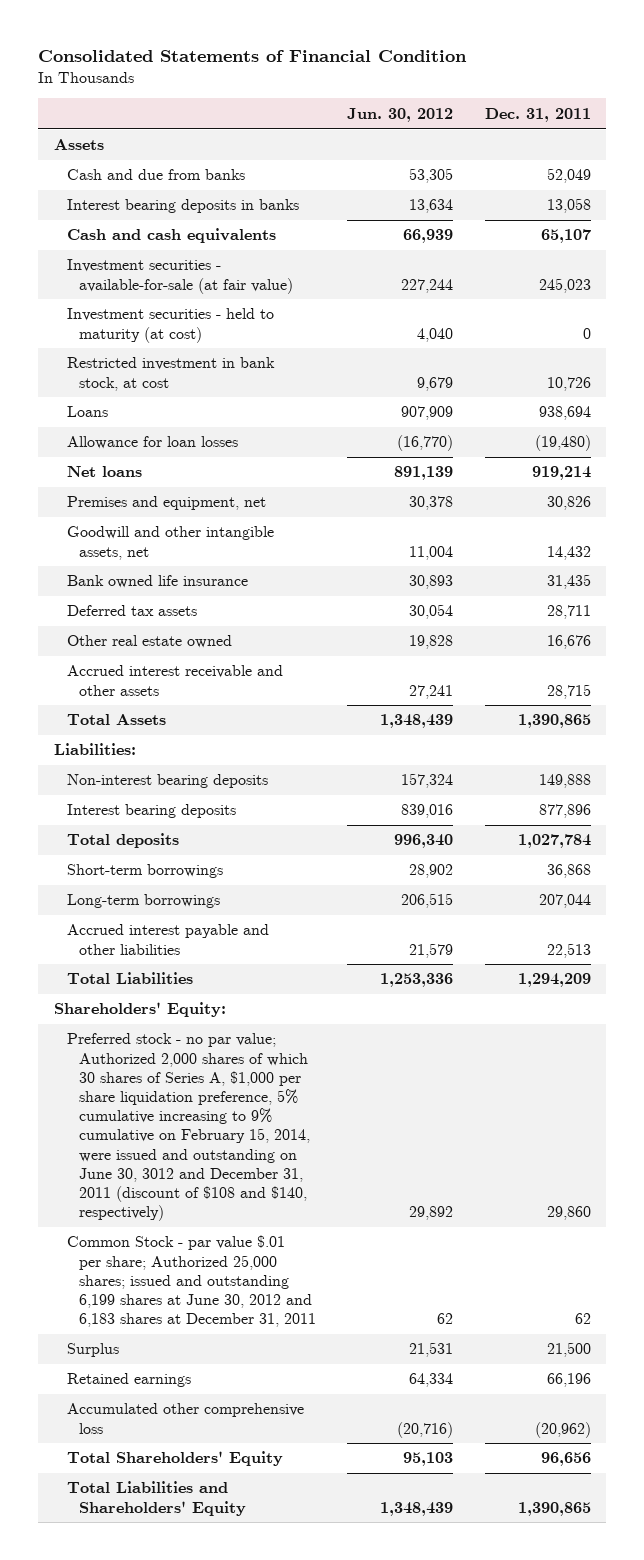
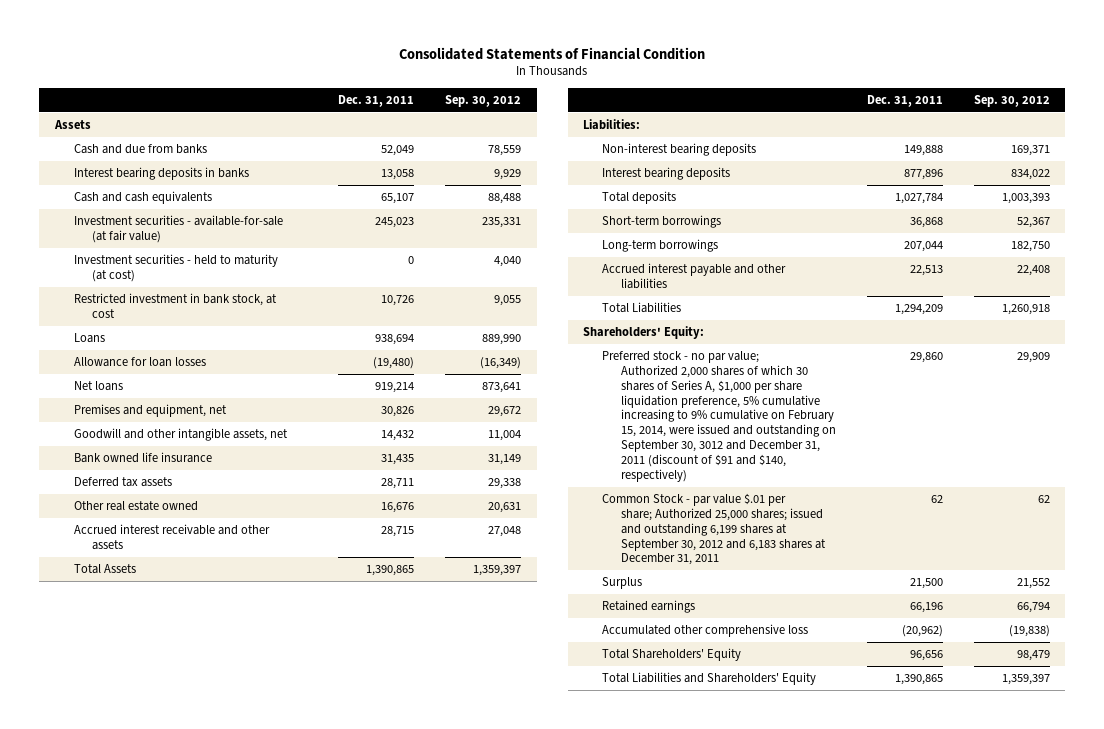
[347,107,454,122] Jun. 30, 2012 -> none
none -> [445,94,522,107] Sep. 30, 2012
[66,1033,311,1222] Preferred stock - no par value; Authorized 2,000 shares of which 30 shares of Series A, $1,000 per share liquidation preference, 5% cumulative increasing to 9% cumulative on February 15, 2014, were issued and outstanding on June 30, 3012 and December 31, 2011 (discount of $108 and $140, respectively) -> [601,350,836,482] Preferred stock - no par value; Authorized 2,000 shares of which 30 shares of Series A, $1,000 per share liquidation preference, 5% cumulative increasing to 9% cumulative on February 15, 2014, were issued and outstanding on September 30, 3012 and December 31, 2011 (discount of $91 and $140, respectively)
[66,1235,317,1328] Common Stock - par value $.01 per share; Authorized 25,000 shares; issued and outstanding 6,199 shares at June 30, 2012 and 6,183 shares at December 31, 2011 -> [601,492,826,566] Common Stock - par value $.01 per share; Authorized 25,000 shares; issued and outstanding 6,199 shares at September 30, 2012 and 6,183 shares at December 31, 2011

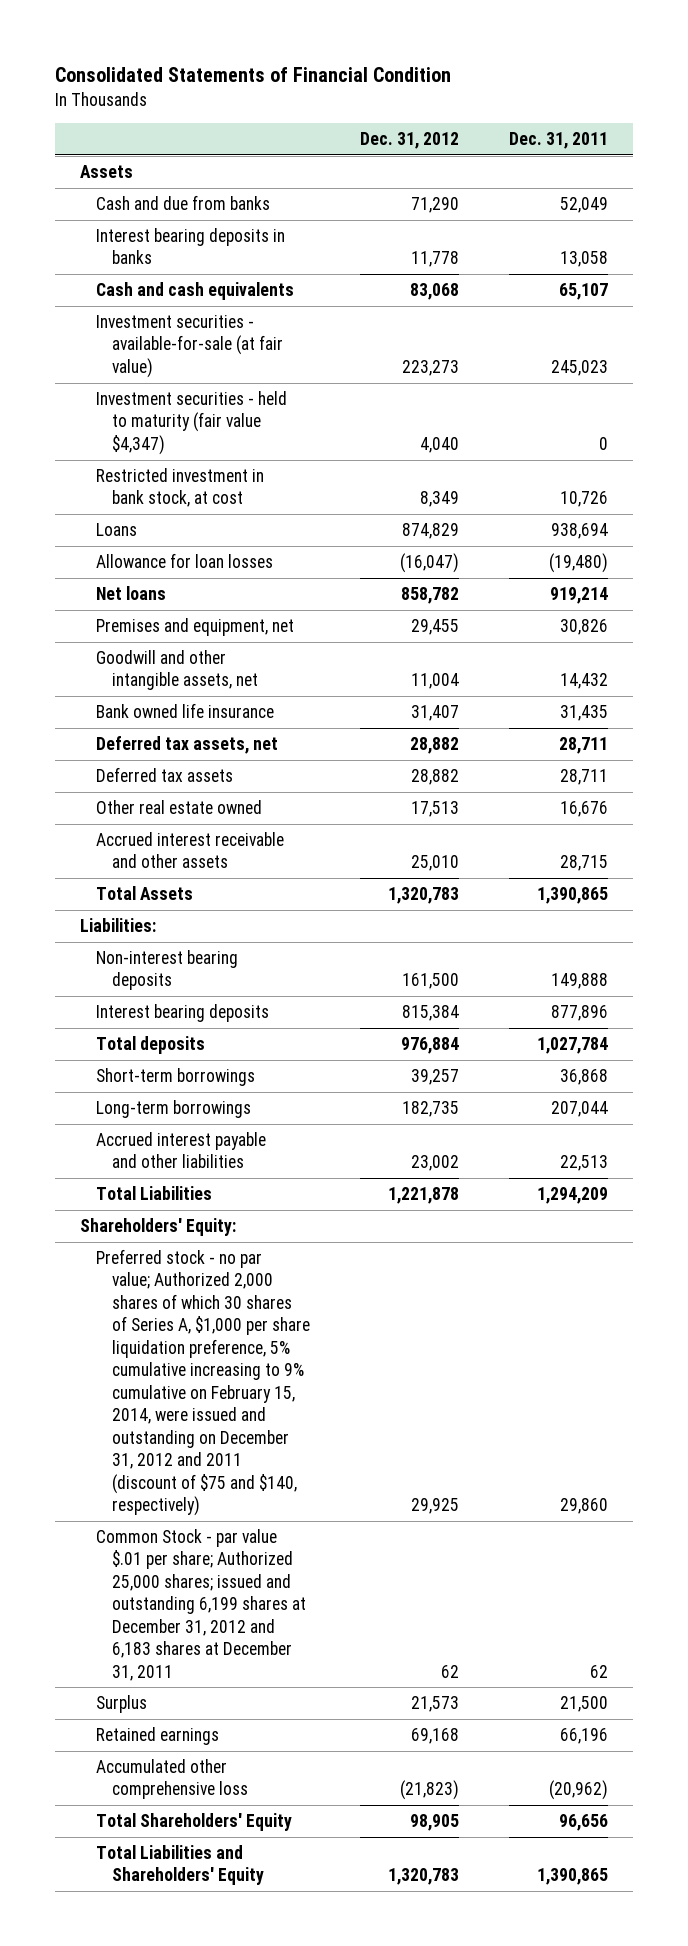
[445,94,522,107] Sep. 30, 2012 -> none
none -> [359,132,459,150] Dec. 31, 2012
[73,253,278,282] Investment securities - held to maturity (at cost) -> [95,391,287,455] Investment securities - held to maturity (fair value $4,347)
none -> [95,736,278,755] Deferred tax assets, net
[601,350,836,482] Preferred stock - no par value; Authorized 2,000 shares of which 30 shares of Series A, $1,000 per share liquidation preference, 5% cumulative increasing to 9% cumulative on February 15, 2014, were issued and outstanding on September 30, 3012 and December 31, 2011 (discount of $91 and $140, respectively) -> [95,1249,310,1517] Preferred stock - no par value; Authorized 2,000 shares of which 30 shares of Series A, $1,000 per share liquidation preference, 5% cumulative increasing to 9% cumulative on February 15, 2014, were issued and outstanding on December 31, 2012 and 2011 (discount of $75 and $140, respectively)
[601,492,826,566] Common Stock - par value $.01 per share; Authorized 25,000 shares; issued and outstanding 6,199 shares at September 30, 2012 and 6,183 shares at December 31, 2011 -> [95,1529,306,1681] Common Stock - par value $.01 per share; Authorized 25,000 shares; issued and outstanding 6,199 shares at December 31, 2012 and 6,183 shares at December 31, 2011

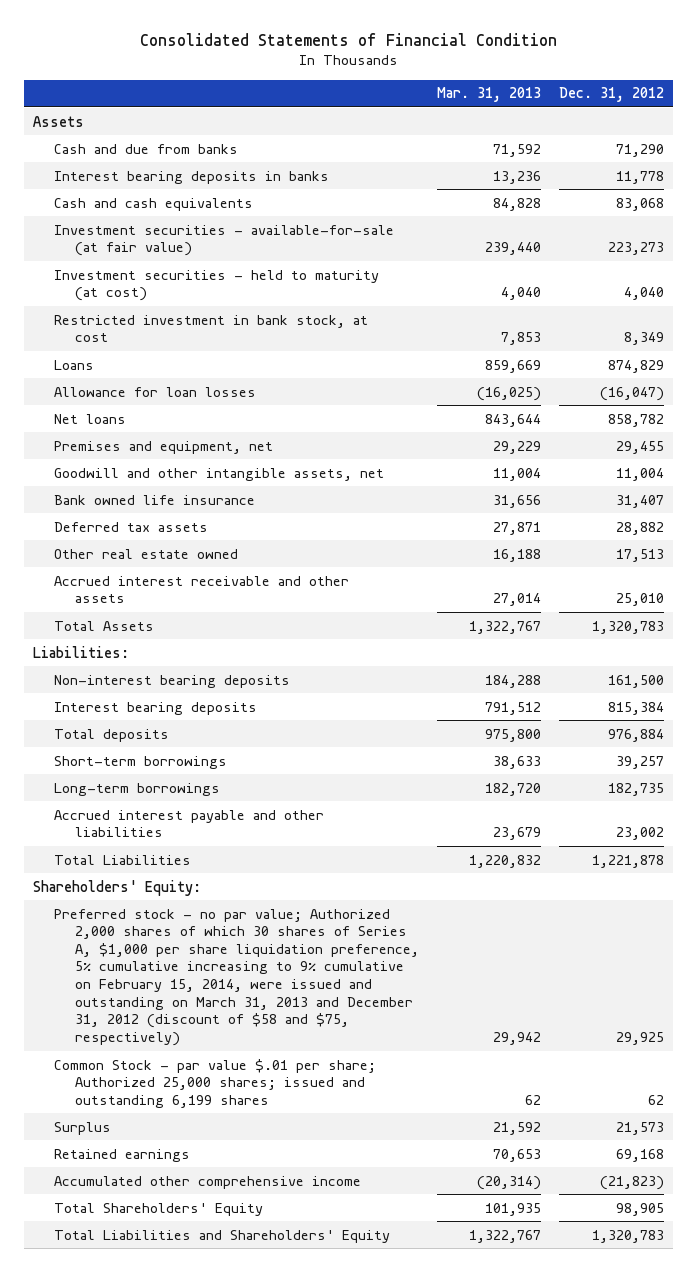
[508,132,608,150] Dec. 31, 2011 -> none
none -> [437,87,542,103] Mar. 31, 2013
[95,391,287,455] Investment securities - held to maturity (fair value $4,347) -> none
none -> [53,269,379,302] Investment securities - held to maturity (at cost)
[95,736,278,755] Deferred tax assets, net -> none
[95,1249,310,1517] Preferred stock - no par value; Authorized 2,000 shares of which 30 shares of Series A, $1,000 per share liquidation preference, 5% cumulative increasing to 9% cumulative on February 15, 2014, were issued and outstanding on December 31, 2012 and 2011 (discount of $75 and $140, respectively) -> [53,908,419,1046] Preferred stock - no par value; Authorized 2,000 shares of which 30 shares of Series A, $1,000 per share liquidation preference, 5% cumulative increasing to 9% cumulative on February 15, 2014, were issued and outstanding on March 31, 2013 and December 31, 2012 (discount of $58 and $75, respectively)
[95,1529,306,1681] Common Stock - par value $.01 per share; Authorized 25,000 shares; issued and outstanding 6,199 shares at December 31, 2012 and 6,183 shares at December 31, 2011 -> [53,1058,376,1108] Common Stock - par value $.01 per share; Authorized 25,000 shares; issued and outstanding 6,199 shares
[95,1759,248,1800] Accumulated other comprehensive loss -> [53,1175,361,1189] Accumulated other comprehensive income

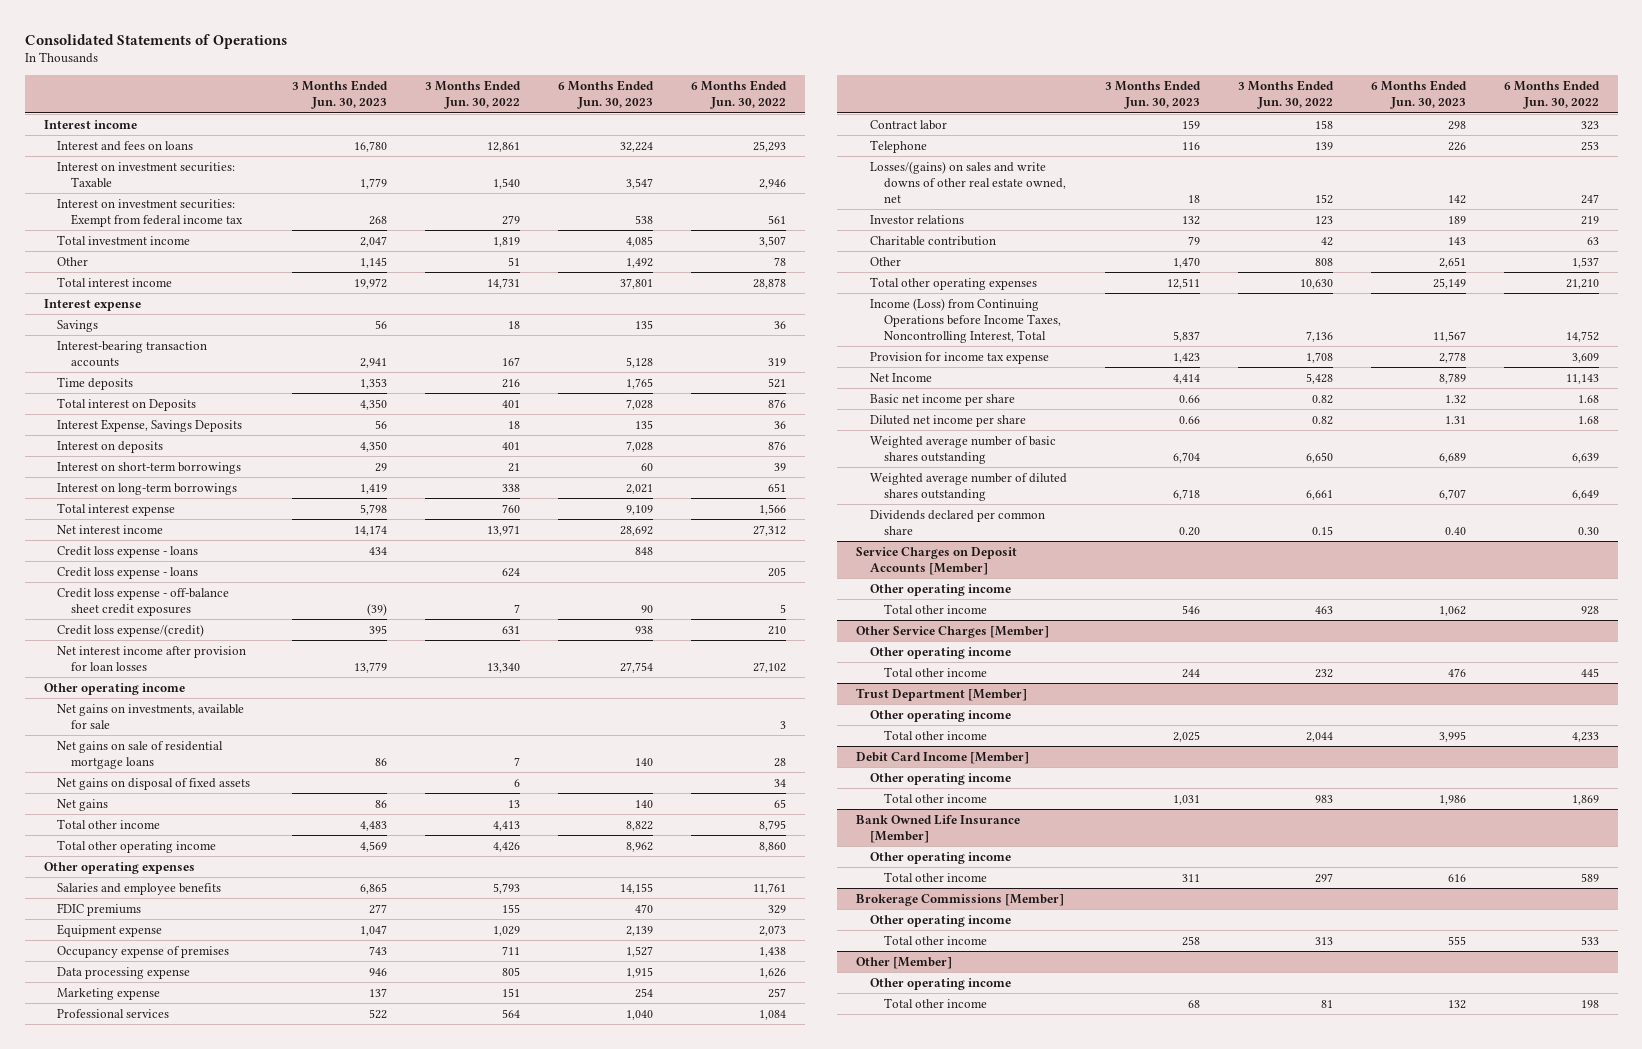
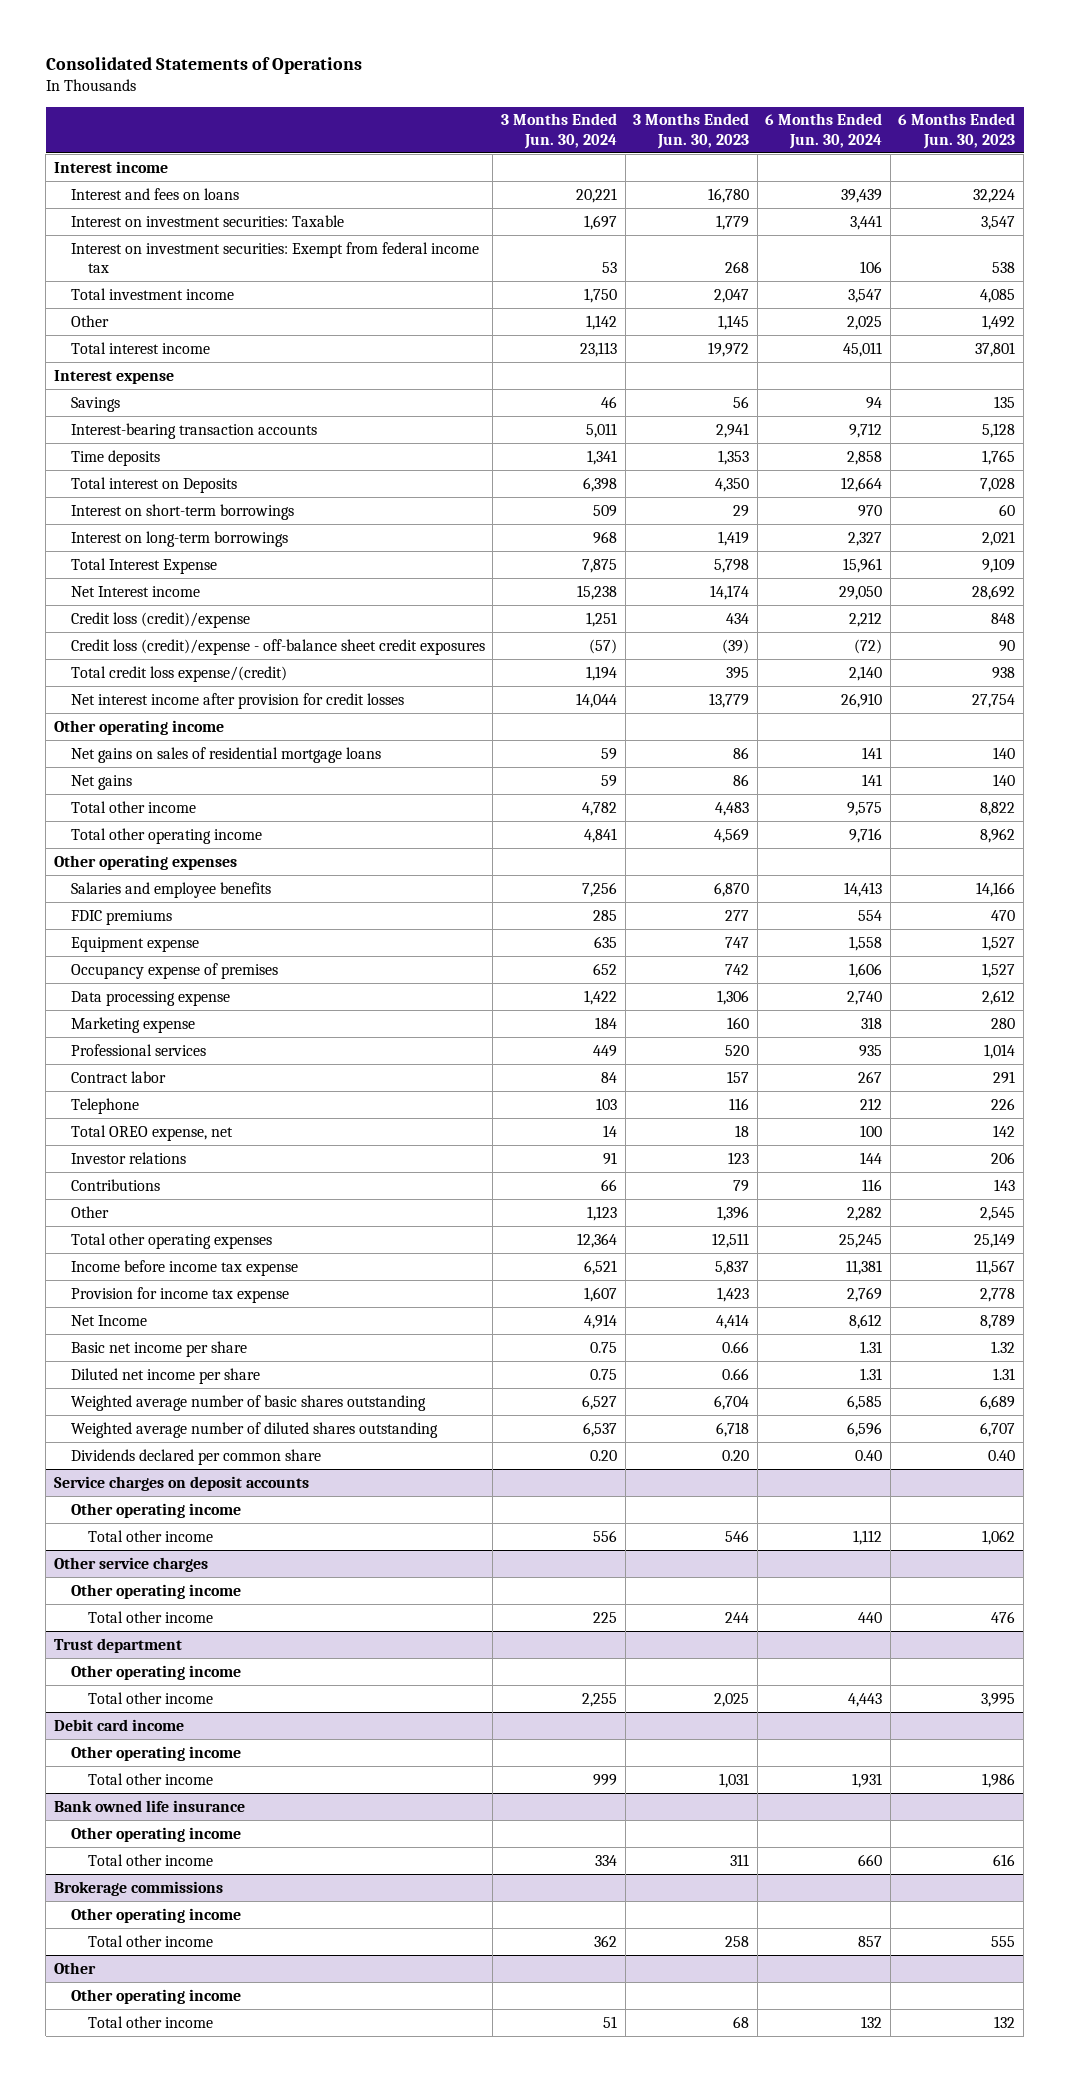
[425,80,522,110] 3 Months Ended Jun. 30, 2022 -> none
[691,80,788,110] 6 Months Ended Jun. 30, 2022 -> none
none -> [500,113,617,149] 3 Months Ended Jun. 30, 2024
none -> [765,113,883,149] 6 Months Ended Jun. 30, 2024
[57,418,243,432] Interest Expense, Savings Deposits -> none
[57,440,164,453] Interest on deposits -> none
[57,566,199,579] Credit loss expense - loans -> none
[57,502,176,516] Total interest expense -> [70,557,217,574] Total Interest Expense
[57,524,164,534] Net interest income -> [70,585,200,597] Net Interest income
[57,545,199,558] Credit loss expense - loans -> [70,611,250,628] Credit loss (credit)/expense
[57,587,230,616] Credit loss expense - off-balance sheet credit exposures -> [70,638,485,655] Credit loss (credit)/expense - off-balance sheet credit exposures
[57,623,205,637] Credit loss expense/(credit) -> [70,665,287,682] Total credit loss expense/(credit)
[57,645,247,671] Net interest income after provision for loan losses -> [70,692,404,709] Net interest income after provision for credit losses
[57,703,245,729] Net gains on investments, available for sale -> none
[57,777,251,790] Net gains on disposal of fixed assets -> none
[57,740,224,769] Net gains on sale of residential mortgage loans -> [70,746,381,763] Net gains on sales of residential mortgage loans
[360,882,388,894] 6,865 -> [714,881,750,897] 6,870
[620,882,654,894] 14,155 -> [976,881,1016,897] 14,166
[360,924,388,936] 1,047 -> [725,936,750,948] 747
[626,925,654,936] 2,139 -> [982,935,1016,951] 1,527
[369,945,388,955] 743 -> [725,963,750,975] 742
[369,967,388,976] 946 -> [717,989,750,1005] 1,306
[626,966,654,978] 1,915 -> [982,989,1016,1005] 2,612
[369,987,388,997] 137 -> [727,1016,750,1029] 160
[635,987,654,998] 254 -> [991,1017,1016,1029] 280
[369,1008,388,1019] 522 -> [725,1044,750,1056] 520
[626,1009,654,1020] 1,040 -> [984,1043,1016,1059] 1,014
[1182,119,1201,129] 159 -> [727,1070,750,1083] 157
[1448,120,1467,130] 298 -> [993,1070,1016,1084] 291
[870,160,1067,204] Losses/(gains) on sales and write downs of other real estate owned, net -> [70,1124,233,1141] Total OREO expense, net
[1182,215,1201,225] 132 -> [728,1151,750,1164] 123
[1448,215,1467,224] 189 -> [991,1151,1016,1164] 206
[870,235,997,246] Charitable contribution -> [70,1178,160,1191] Contributions
[1173,256,1201,268] 1,470 -> [717,1205,750,1221] 1,396
[1439,256,1467,268] 2,651 -> [980,1206,1016,1221] 2,545
[870,297,1062,344] Income (Loss) from Continuing Operations before Income Taxes, Noncontrolling Interest, Total -> [70,1259,298,1276] Income before income tax expense
[856,546,1018,575] Service Charges on Deposit Accounts [Member] -> [53,1475,309,1491] Service charges on deposit accounts
[856,625,1050,638] Other Service Charges [Member] -> [53,1556,208,1572] Other service charges
[856,687,1028,701] Trust Department [Member] -> [53,1637,182,1653] Trust department
[856,751,1030,764] Debit Card Income [Member] -> [53,1718,184,1731] Debit card income
[856,814,1021,843] Bank Owned Life Insurance [Member] -> [53,1799,245,1812] Bank owned life insurance
[856,893,1065,906] Brokerage Commissions [Member] -> [53,1880,223,1896] Brokerage commissions
[856,956,953,969] Other [Member] -> [53,1961,96,1974] Other

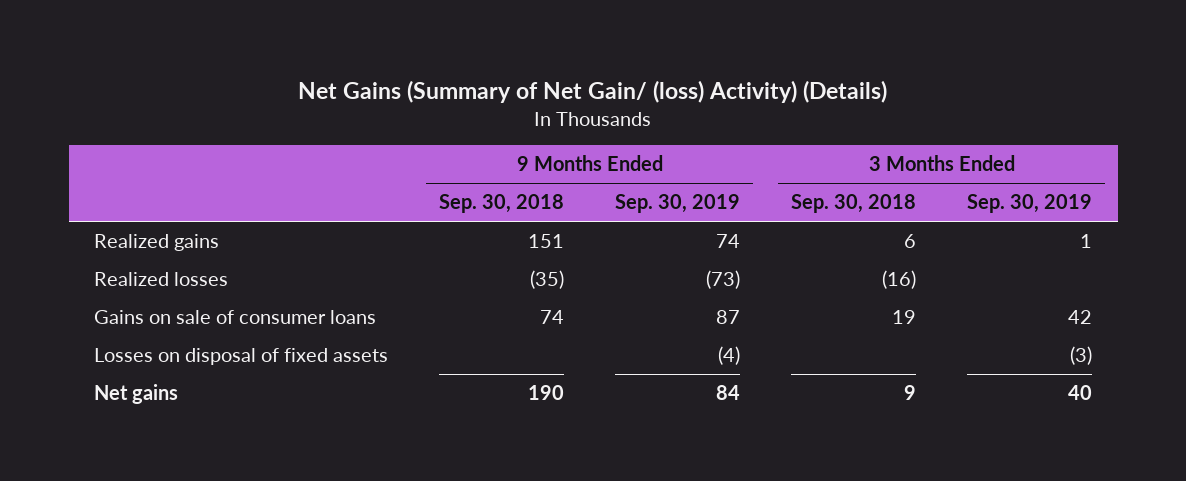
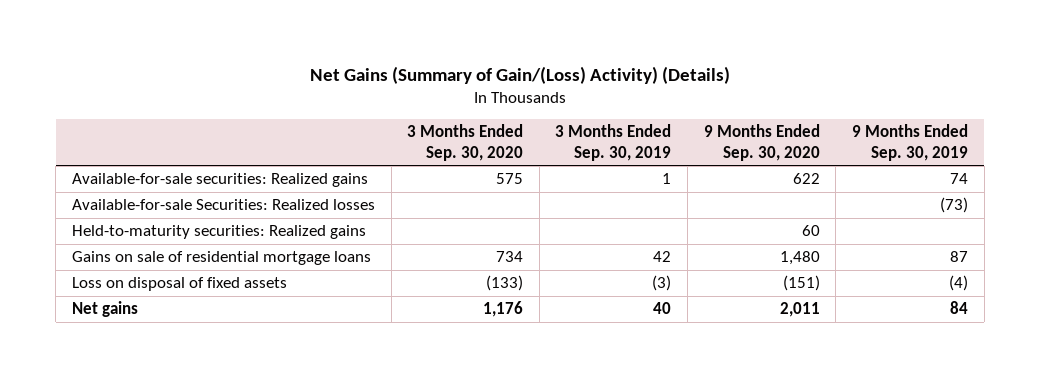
[298,80,888,104] Net Gains (Summary of Net Gain/ (loss) Activity) (Details) -> [309,66,730,85] Net Gains (Summary of Gain/(Loss) Activity) (Details)
[439,194,565,214] Sep. 30, 2018 -> none
[791,194,917,214] Sep. 30, 2018 -> none
none -> [407,124,524,161] 3 Months Ended Sep. 30, 2020
none -> [703,124,820,161] 9 Months Ended Sep. 30, 2020
[94,234,220,252] Realized gains -> [71,173,368,188] Available-for-sale securities: Realized gains
[94,272,229,287] Realized losses -> [71,199,375,211] Available-for-sale Securities: Realized losses
none -> [71,225,366,240] Held-to-maturity securities: Realized gains
[94,310,377,325] Gains on sale of consumer loans -> [71,251,371,266] Gains on sale of residential mortgage loans
[94,348,389,366] Losses on disposal of fixed assets -> [71,277,287,292] Loss on disposal of fixed assets

